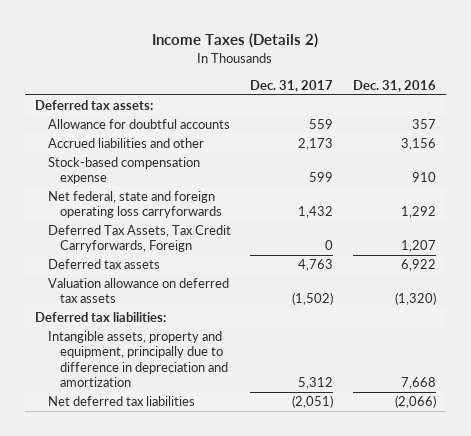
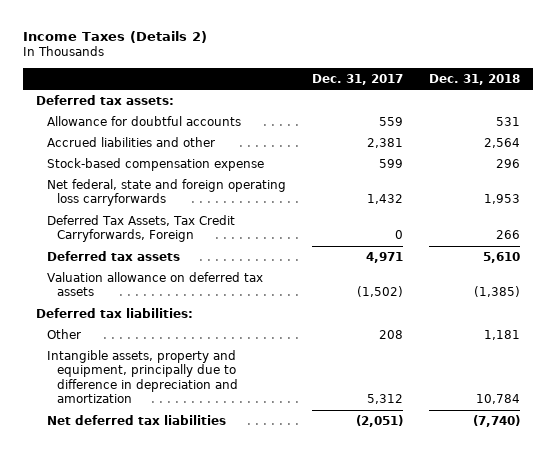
[353,80,437,93] Dec. 31, 2016 -> none
none -> [428,73,520,85] Dec. 31, 2018
[298,138,334,151] 2,173 -> [366,137,403,148] 2,381
[298,259,334,272] 4,763 -> [365,251,403,263] 4,971
none -> [46,328,81,339] Other

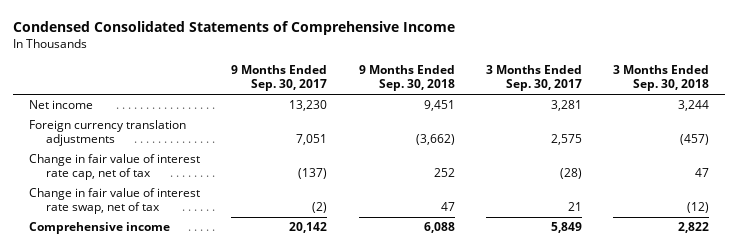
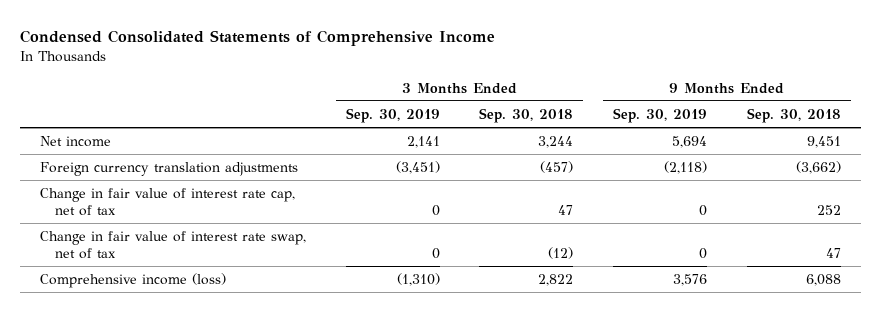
[231,65,328,92] 9 Months Ended Sep. 30, 2017 -> none
[485,65,582,92] 3 Months Ended Sep. 30, 2017 -> none
none -> [345,108,440,124] Sep. 30, 2019
none -> [613,108,708,124] Sep. 30, 2019
[28,222,170,235] Comprehensive income -> [39,273,226,289] Comprehensive income (loss)

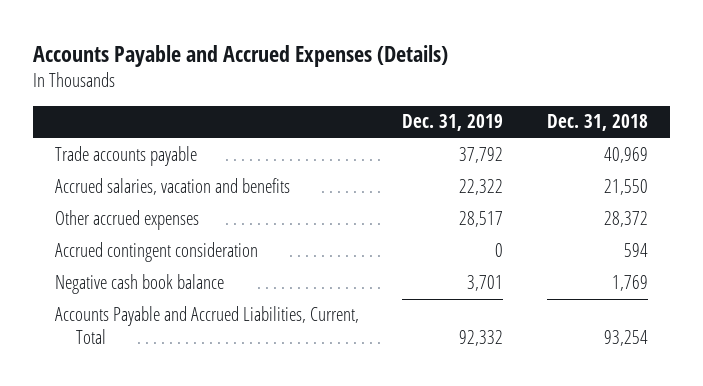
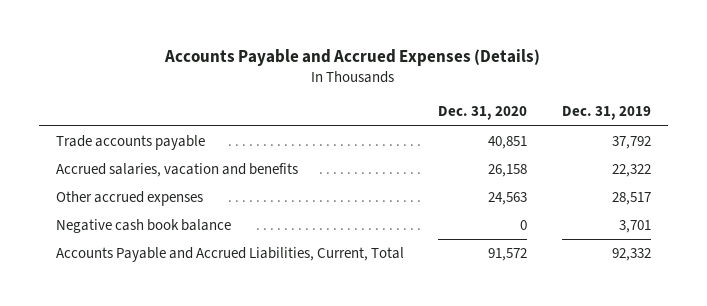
[547,114,649,132] Dec. 31, 2018 -> none
none -> [438,106,528,121] Dec. 31, 2020
[54,242,258,263] Accrued contingent consideration -> none

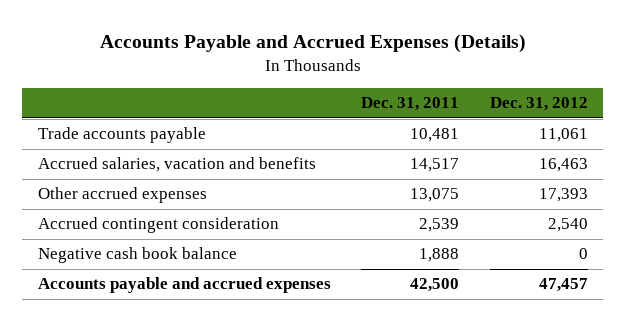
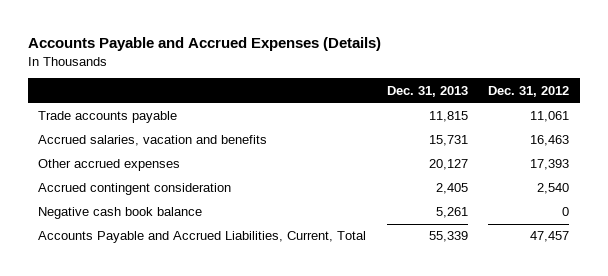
[361,97,460,112] Dec. 31, 2011 -> none
none -> [386,85,468,97] Dec. 31, 2013
[37,277,331,294] Accounts payable and accrued expenses -> [38,231,367,244] Accounts Payable and Accrued Liabilities, Current, Total

